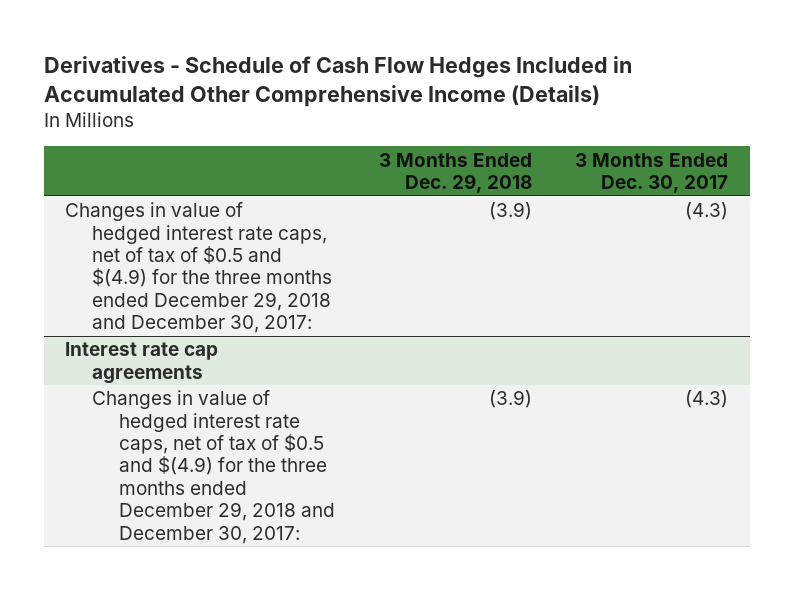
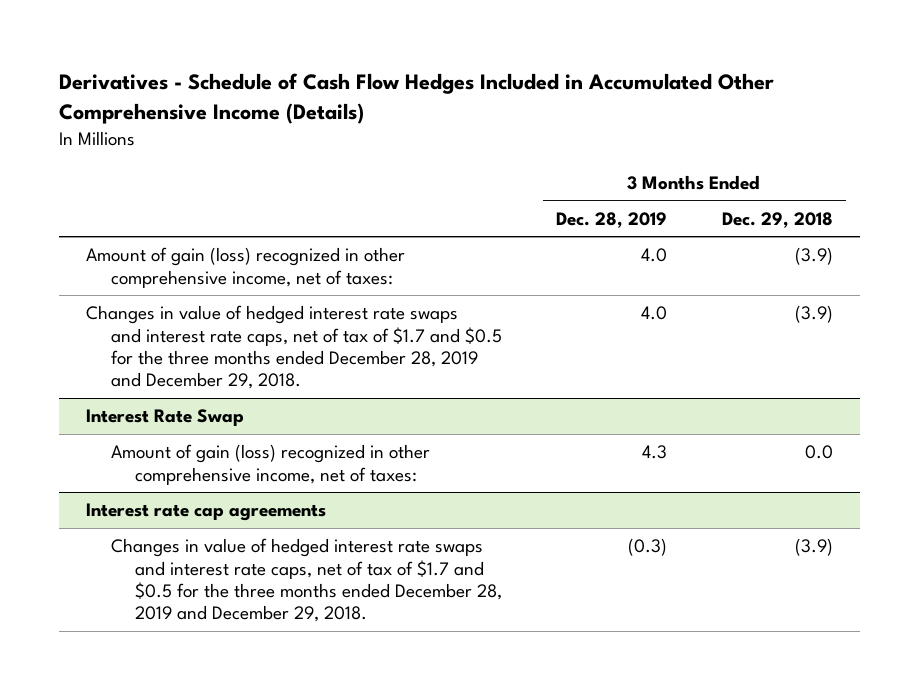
[575,152,729,193] 3 Months Ended Dec. 30, 2017 -> none
none -> [556,211,668,228] Dec. 28, 2019
none -> [86,247,406,288] Amount of gain (loss) recognized in other comprehensive income, net of taxes:
[65,202,333,334] Changes in value of hedged interest rate caps, net of tax of $0.5 and $(4.9) for the three months ended December 29, 2018 and December 30, 2017: -> [86,305,502,390] Changes in value of hedged interest rate swaps and interest rate caps, net of tax of $1.7 and $0.5 for the three months ended December 28, 2019 and December 29, 2018.
none -> [86,409,245,427] Interest Rate Swap
none -> [110,444,430,485] Amount of gain (loss) recognized in other comprehensive income, net of taxes:
[92,390,335,544] Changes in value of hedged interest rate caps, net of tax of $0.5 and $(4.9) for the three months ended December 29, 2018 and December 30, 2017: -> [110,538,503,623] Changes in value of hedged interest rate swaps and interest rate caps, net of tax of $1.7 and $0.5 for the three months ended December 28, 2019 and December 29, 2018.

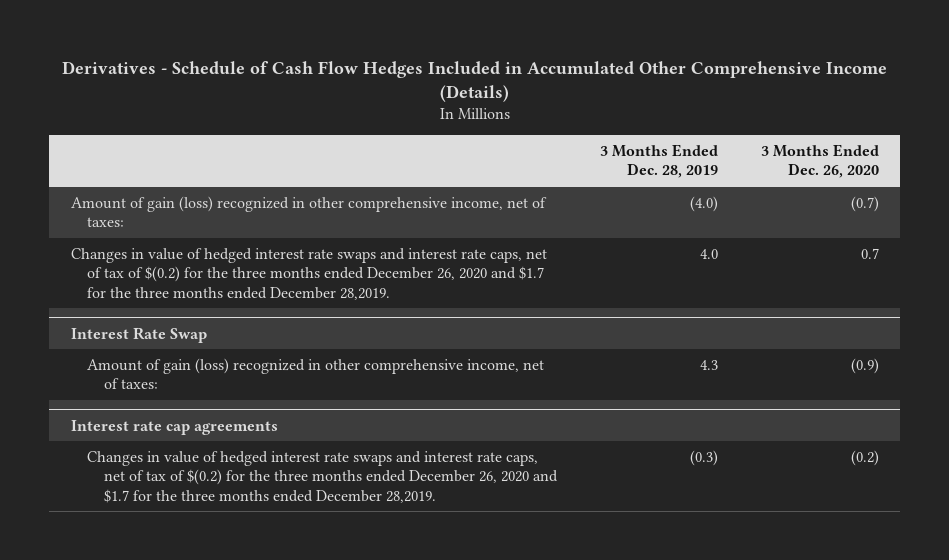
[721,211,833,228] Dec. 29, 2018 -> none
none -> [760,144,879,179] 3 Months Ended Dec. 26, 2020
[641,248,668,263] 4.0 -> [690,195,719,212] (4.0)
[86,305,502,390] Changes in value of hedged interest rate swaps and interest rate caps, net of tax of $1.7 and $0.5 for the three months ended December 28, 2019 and December 29, 2018. -> [70,247,547,300] Changes in value of hedged interest rate swaps and interest rate caps, net of tax of $(0.2) for the three months ended December 26, 2020 and $1.7 for the three months ended December 28,2019.
[110,538,503,623] Changes in value of hedged interest rate swaps and interest rate caps, net of tax of $1.7 and $0.5 for the three months ended December 28, 2019 and December 29, 2018. -> [87,450,559,503] Changes in value of hedged interest rate swaps and interest rate caps, net of tax of $(0.2) for the three months ended December 26, 2020 and $1.7 for the three months ended December 28,2019.

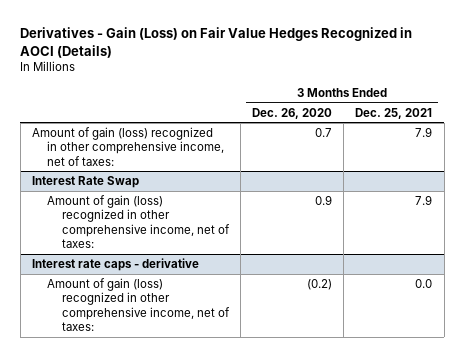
[61,60,887,103] Derivatives - Schedule of Cash Flow Hedges Included in Accumulated Other Comprehensive Income (Details) -> [20,27,413,58] Derivatives - Gain (Loss) on Fair Value Hedges Recognized in AOCI (Details)
[600,144,719,179] 3 Months Ended Dec. 28, 2019 -> none
none -> [355,107,433,119] Dec. 25, 2021
[70,247,547,300] Changes in value of hedged interest rate swaps and interest rate caps, net of tax of $(0.2) for the three months ended December 26, 2020 and $1.7 for the three months ended December 28,2019. -> none
[850,195,879,212] (0.7) -> [315,128,333,138] 0.7
[87,450,559,503] Changes in value of hedged interest rate swaps and interest rate caps, net of tax of $(0.2) for the three months ended December 26, 2020 and $1.7 for the three months ended December 28,2019. -> none
[850,357,879,374] (0.9) -> [315,195,333,206] 0.9
[70,419,278,435] Interest rate cap agreements -> [31,258,199,272] Interest rate caps - derivative
none -> [46,278,230,331] Amount of gain (loss) recognized in other comprehensive income, net of taxes:

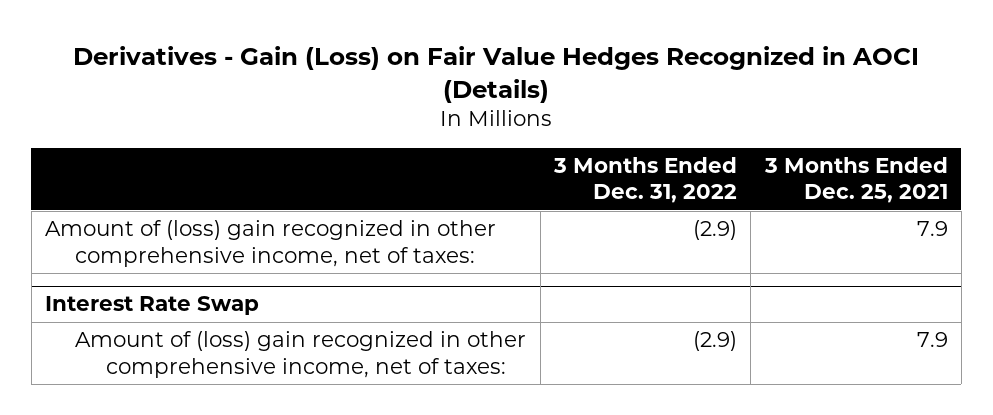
[252,107,333,119] Dec. 26, 2020 -> none
none -> [553,156,738,204] 3 Months Ended Dec. 31, 2022
[31,127,224,166] Amount of gain (loss) recognized in other comprehensive income, net of taxes: -> [45,220,497,267] Amount of (loss) gain recognized in other comprehensive income, net of taxes:
[31,258,199,272] Interest rate caps - derivative -> none
[46,278,230,331] Amount of gain (loss) recognized in other comprehensive income, net of taxes: -> none
[46,195,230,248] Amount of gain (loss) recognized in other comprehensive income, net of taxes: -> [75,331,527,378] Amount of (loss) gain recognized in other comprehensive income, net of taxes:

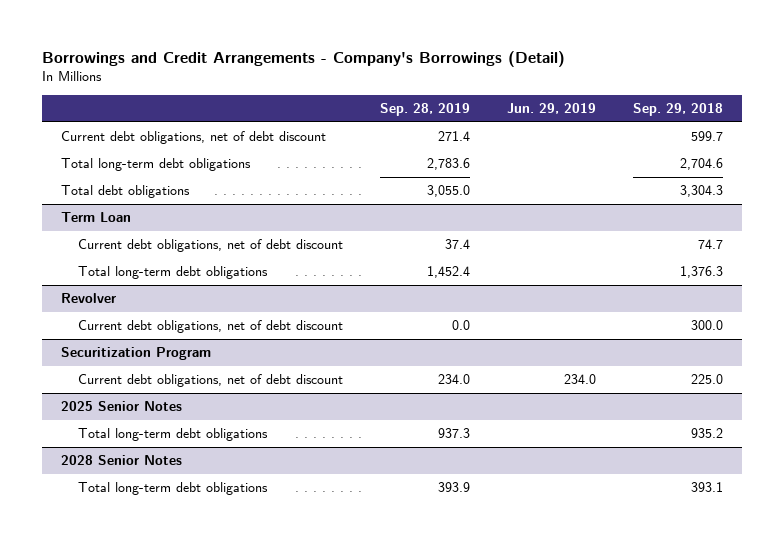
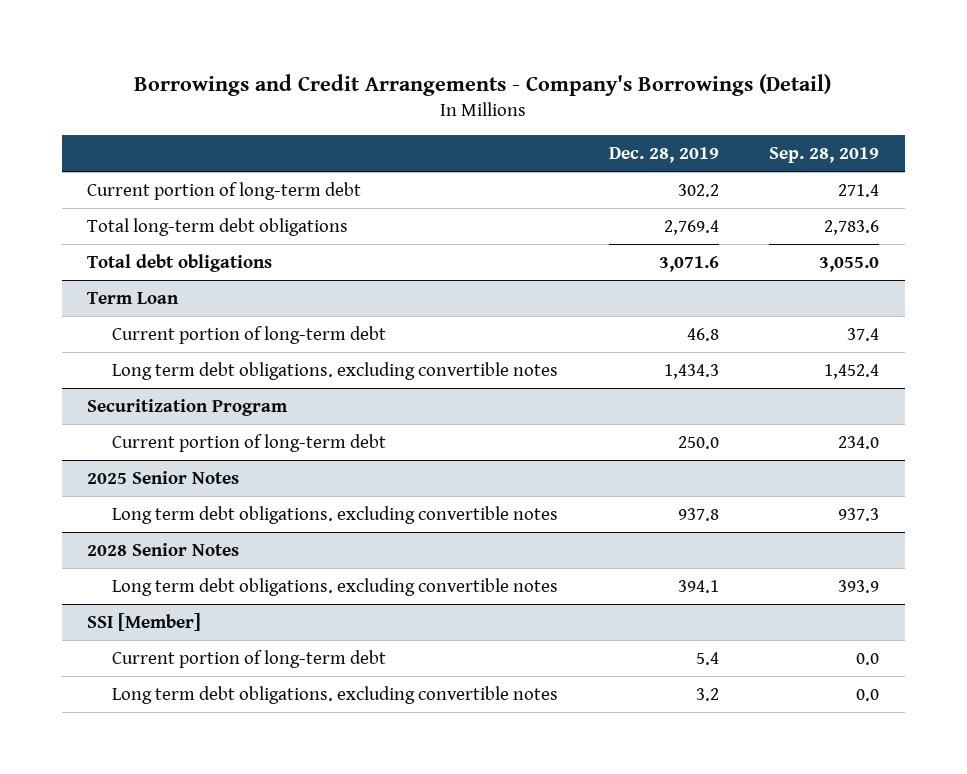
[507,102,597,114] Jun. 29, 2019 -> none
[633,102,724,116] Sep. 29, 2018 -> none
none -> [608,147,719,164] Dec. 28, 2019
[60,131,326,145] Current debt obligations, net of debt discount -> [87,181,362,200] Current portion of long-term debt
[60,293,116,304] Revolver -> none
[78,320,344,334] Current debt obligations, net of debt discount -> none
[78,239,344,253] Current debt obligations, net of debt discount -> [111,325,386,344] Current portion of long-term debt
[78,266,269,280] Total long-term debt obligations -> [111,361,558,380] Long term debt obligations. excluding convertible notes
[78,374,344,388] Current debt obligations, net of debt discount -> [111,433,386,452] Current portion of long-term debt
[78,428,269,442] Total long-term debt obligations -> [111,505,558,524] Long term debt obligations. excluding convertible notes
[78,482,269,496] Total long-term debt obligations -> [111,577,558,596] Long term debt obligations. excluding convertible notes
none -> [87,612,202,631] SSI [Member]
none -> [111,649,386,668] Current portion of long-term debt
none -> [111,685,558,704] Long term debt obligations. excluding convertible notes

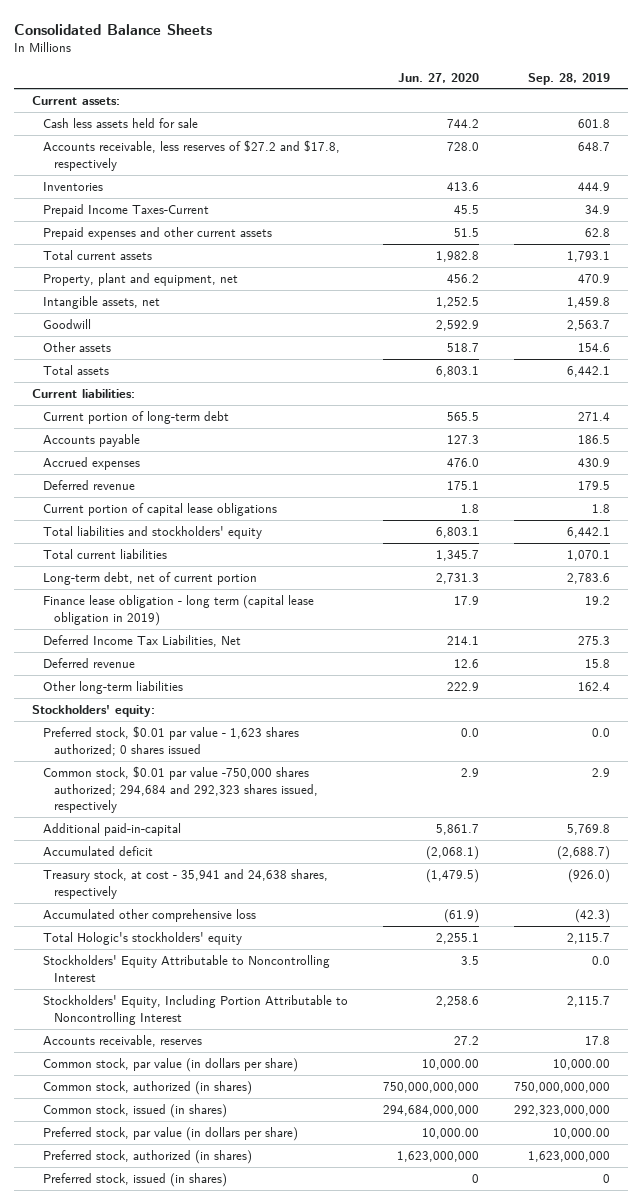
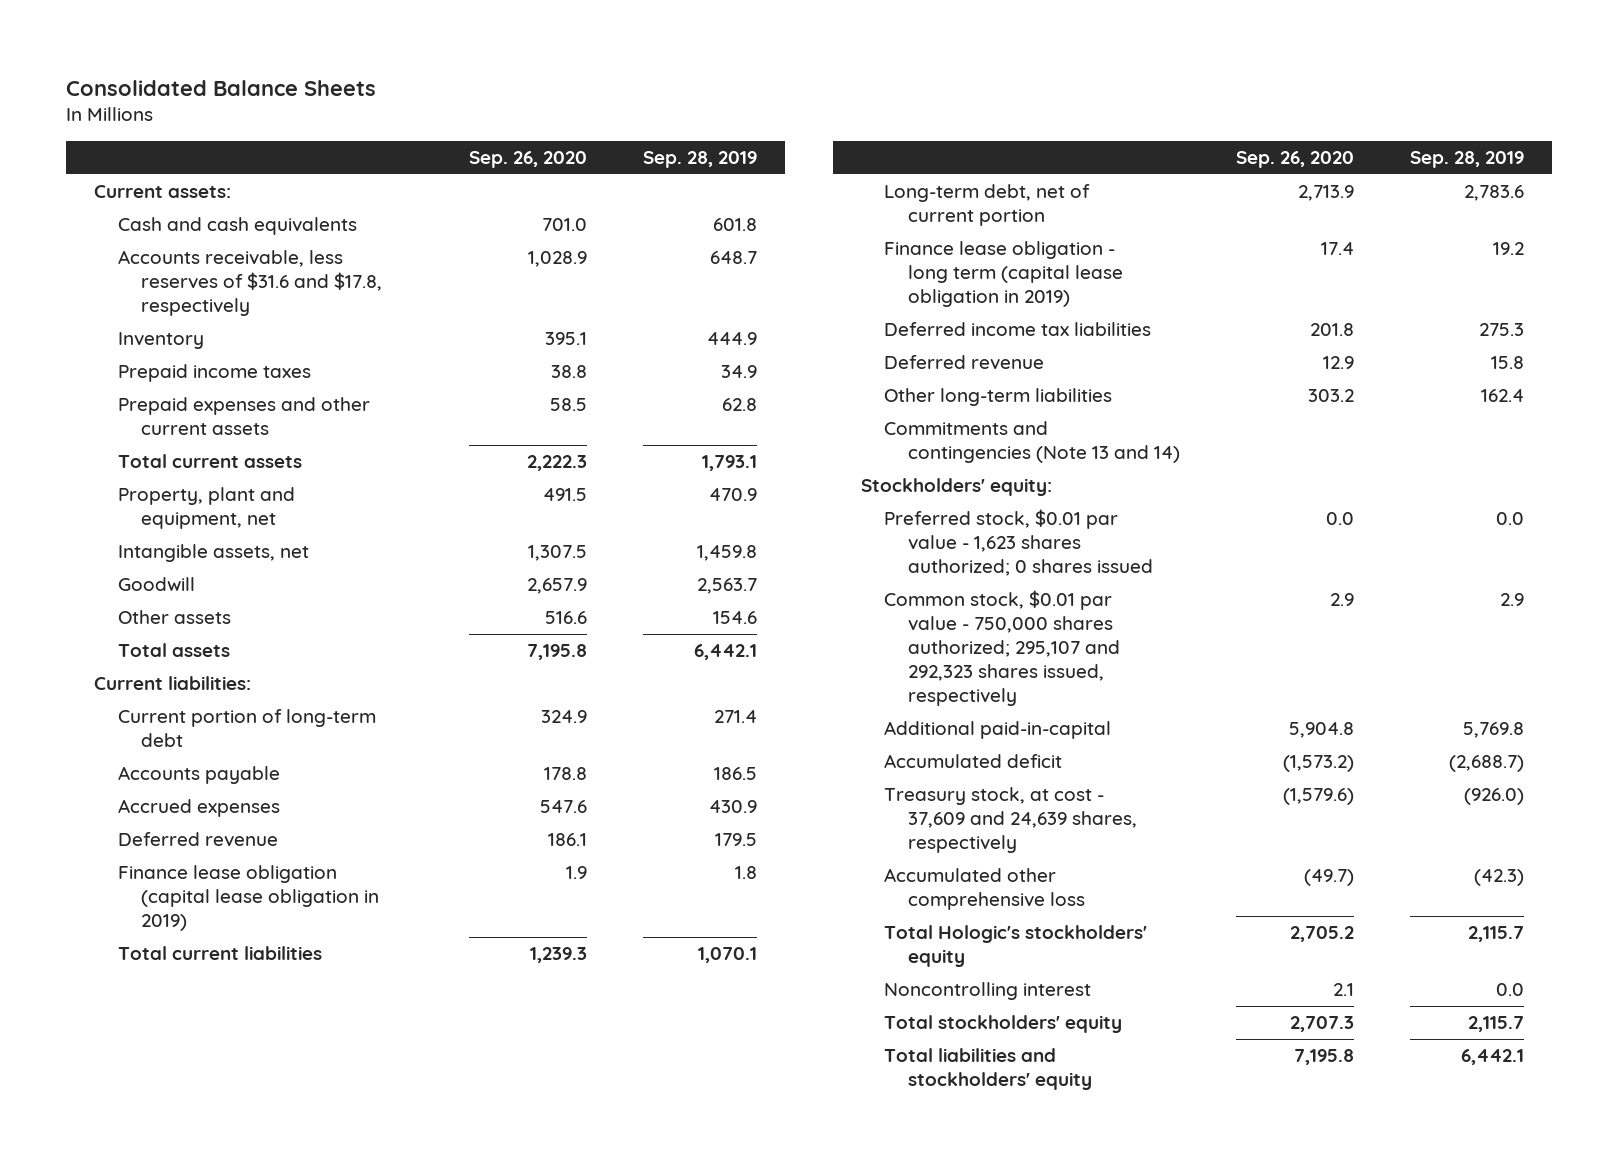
[398,72,480,83] Jun. 27, 2020 -> none
none -> [469,150,588,168] Sep. 26, 2020
[42,118,198,129] Cash less assets held for sale -> [117,217,357,236] Cash and cash equivalents
[42,140,340,171] Accounts receivable, less reserves of $27.2 and $17.8, respectively -> [117,250,383,317] Accounts receivable, less reserves of $31.6 and $17.8, respectively
[42,182,103,192] Inventories -> [117,332,204,350] Inventory
[42,204,209,218] Prepaid Income Taxes-Current -> [117,364,311,383] Prepaid income taxes
[42,503,277,517] Current portion of capital lease obligations -> [117,865,380,932] Finance lease obligation (capital lease obligation in 2019)
[42,635,241,648] Deferred Income Tax Liabilities, Net -> [884,322,1152,337] Deferred income tax liabilities
none -> [884,421,1181,464] Commitments and contingencies (Note 13 and 14)
[42,766,319,814] Common stock, $0.01 par value -750,000 shares authorized; 294,684 and 292,323 shares issued, respectively -> [884,590,1121,706] Common stock, $0.01 par value - 750,000 shares authorized; 295,107 and 292,323 shares issued, respectively
[42,869,328,899] Treasury stock, at cost - 35,941 and 24,638 shares, respectively -> [884,787,1138,854] Treasury stock, at cost - 37,609 and 24,639 shares, respectively
[42,1035,202,1048] Accounts receivable, reserves -> none
[42,1058,298,1073] Common stock, par value (in dollars per share) -> none
[42,1081,252,1096] Common stock, authorized (in shares) -> none
[42,1104,227,1119] Common stock, issued (in shares) -> none
[42,1127,298,1142] Preferred stock, par value (in dollars per share) -> none
[42,1150,252,1165] Preferred stock, authorized (in shares) -> none
[42,1173,227,1188] Preferred stock, issued (in shares) -> none
[42,955,330,982] Stockholders' Equity Attributable to Noncontrolling Interest -> [884,982,1092,1001] Noncontrolling interest
[42,995,348,1025] Stockholders' Equity, Including Portion Attributable to Noncontrolling Interest -> [884,1015,1123,1034] Total stockholders' equity
[42,526,262,540] Total liabilities and stockholders' equity -> [884,1048,1093,1091] Total liabilities and stockholders' equity

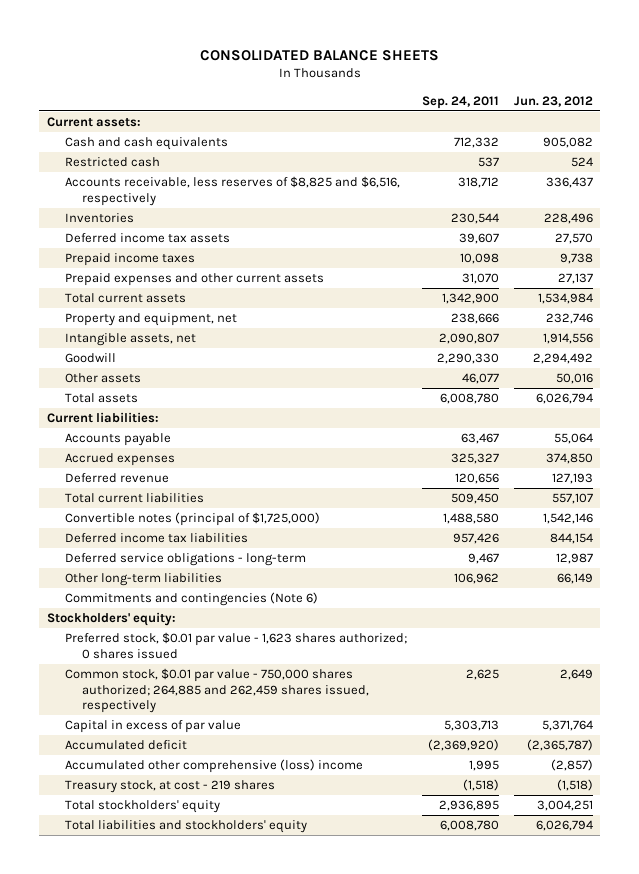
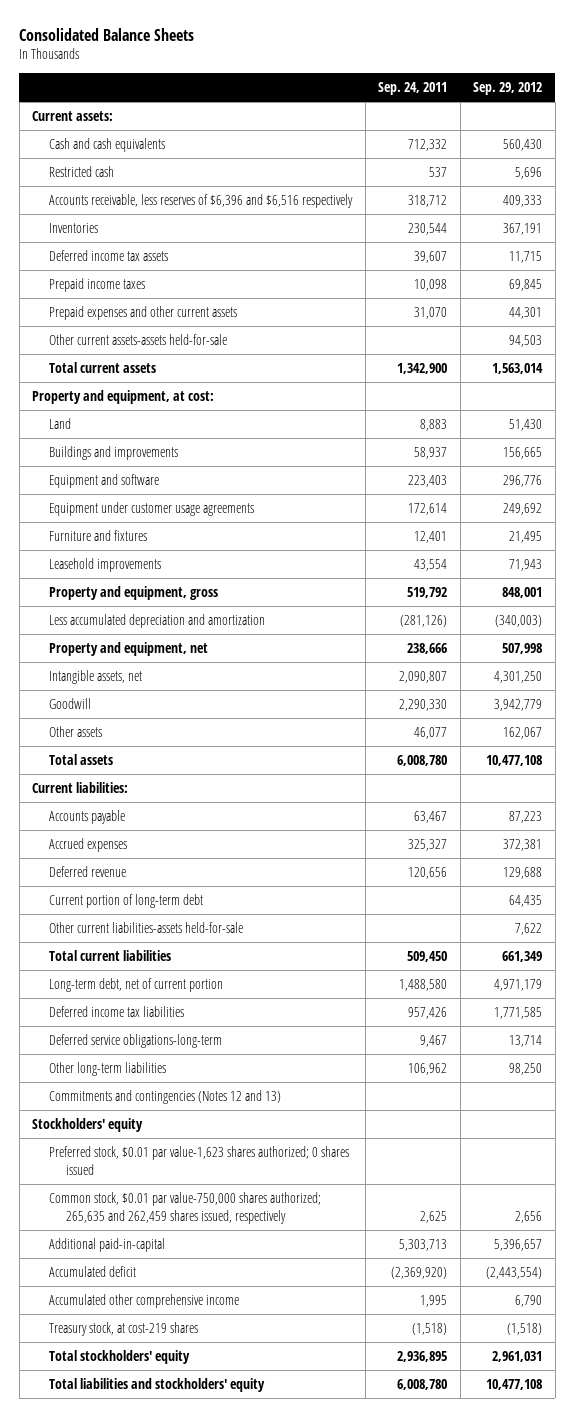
[199,49,439,61] CONSOLIDATED BALANCE SHEETS -> [19,27,195,41] Consolidated Balance Sheets
[513,95,593,107] Jun. 23, 2012 -> none
none -> [473,82,543,96] Sep. 29, 2012
[64,176,400,206] Accounts receivable, less reserves of $8,825 and $6,516, respectively -> [49,194,354,209] Accounts receivable, less reserves of $6,396 and $6,516 respectively
none -> [49,334,228,346] Other current assets-assets held-for-sale
none -> [32,390,215,405] Property and equipment, at cost:
none -> [49,418,72,430] Land
none -> [49,446,179,461] Buildings and improvements
none -> [49,474,160,489] Equipment and software
none -> [49,502,255,517] Equipment under customer usage agreements
none -> [49,530,148,542] Furniture and fixtures
none -> [49,558,162,573] Leasehold improvements
none -> [49,586,219,601] Property and equipment, gross
none -> [49,614,266,629] Less accumulated depreciation and amortization
none -> [49,894,204,909] Current portion of long-term debt
none -> [49,922,244,934] Other current liabilities-assets held-for-sale
[64,512,320,527] Convertible notes (principal of $1,725,000) -> [49,978,224,993] Long-term debt, net of current portion
[64,553,306,567] Deferred service obligations - long-term -> [49,1034,223,1049] Deferred service obligations-long-term
[64,592,318,607] Commitments and contingencies (Note 6) -> [49,1090,282,1105] Commitments and contingencies (Notes 12 and 13)
[46,612,176,627] Stockholders' equity: -> [32,1118,144,1133] Stockholders' equity
[64,632,407,659] Preferred stock, $0.01 par value - 1,623 shares authorized; 0 shares issued -> [49,1146,350,1175] Preferred stock, $0.01 par value-1,623 shares authorized; 0 shares issued
[64,668,370,714] Common stock, $0.01 par value - 750,000 shares authorized; 264,885 and 262,459 shares issued, respectively -> [49,1192,322,1224] Common stock, $0.01 par value-750,000 shares authorized; 265,635 and 262,459 shares issued, respectively
[64,720,241,734] Capital in excess of par value -> [49,1238,166,1253] Additional paid-in-capital
[64,759,363,774] Accumulated other comprehensive (loss) income -> [49,1294,240,1309] Accumulated other comprehensive income
[64,780,275,794] Treasury stock, at cost - 219 shares -> [49,1322,199,1337] Treasury stock, at cost-219 shares

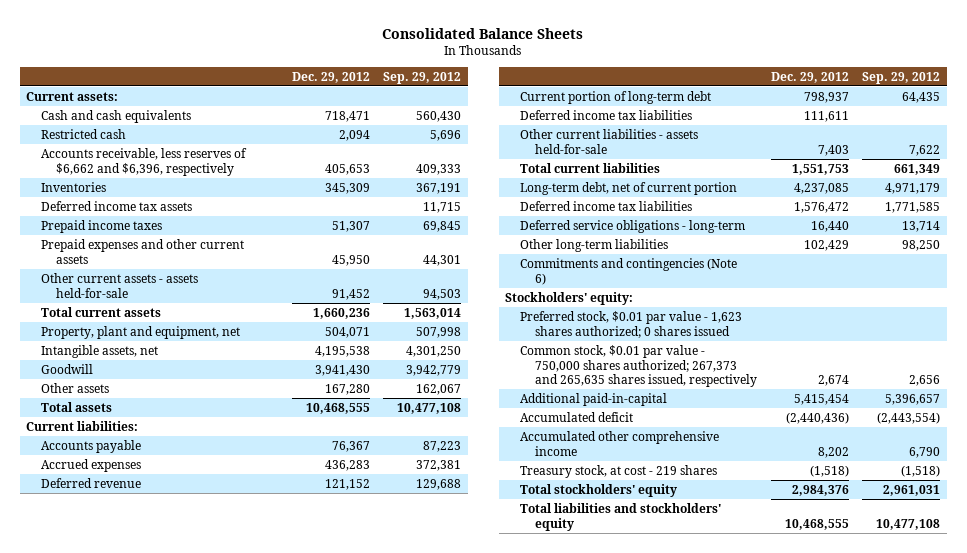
[378,82,448,96] Sep. 24, 2011 -> none
none -> [291,71,370,83] Dec. 29, 2012
[49,194,354,209] Accounts receivable, less reserves of $6,396 and $6,516 respectively -> [41,147,248,176] Accounts receivable, less reserves of $6,662 and $6,396, respectively
[49,334,228,346] Other current assets-assets held-for-sale -> [41,272,199,298] Other current assets - assets held-for-sale
[32,390,215,405] Property and equipment, at cost: -> none
[49,418,72,430] Land -> none
[49,446,179,461] Buildings and improvements -> none
[49,474,160,489] Equipment and software -> none
[49,502,255,517] Equipment under customer usage agreements -> none
[49,530,148,542] Furniture and fixtures -> none
[49,558,162,573] Leasehold improvements -> none
[49,586,219,601] Property and equipment, gross -> none
[49,614,266,629] Less accumulated depreciation and amortization -> none
[49,642,209,657] Property and equipment, net -> [41,325,241,339] Property, plant and equipment, net
none -> [520,109,693,120] Deferred income tax liabilities
[49,922,244,934] Other current liabilities-assets held-for-sale -> [520,128,699,154] Other current liabilities - assets held-for-sale
[49,1034,223,1049] Deferred service obligations-long-term -> [520,219,746,233] Deferred service obligations - long-term
[49,1090,282,1105] Commitments and contingencies (Notes 12 and 13) -> [520,257,738,285] Commitments and contingencies (Note 6)
[32,1118,144,1133] Stockholders' equity -> [505,291,634,305] Stockholders' equity:
[49,1146,350,1175] Preferred stock, $0.01 par value-1,623 shares authorized; 0 shares issued -> [520,310,743,338] Preferred stock, $0.01 par value - 1,623 shares authorized; 0 shares issued
[49,1192,322,1224] Common stock, $0.01 par value-750,000 shares authorized; 265,635 and 262,459 shares issued, respectively -> [520,344,758,388] Common stock, $0.01 par value - 750,000 shares authorized; 267,373 and 265,635 shares issued, respectively
[49,1322,199,1337] Treasury stock, at cost-219 shares -> [520,464,718,478] Treasury stock, at cost - 219 shares

